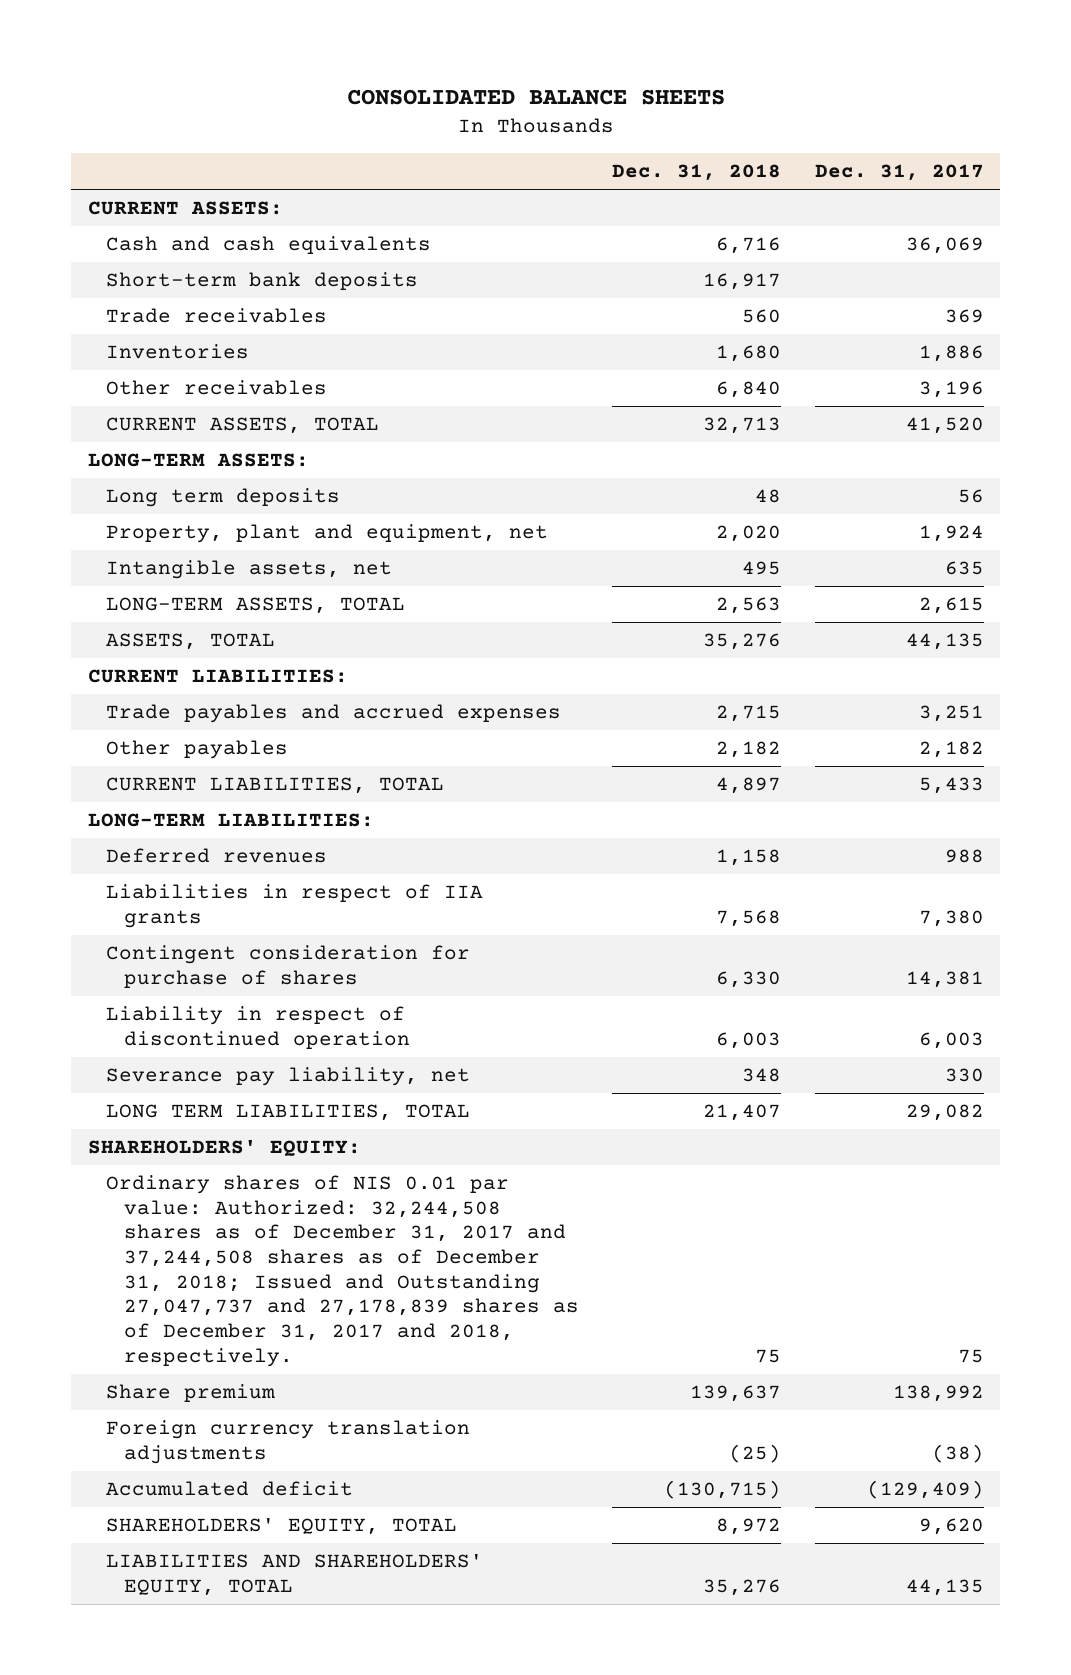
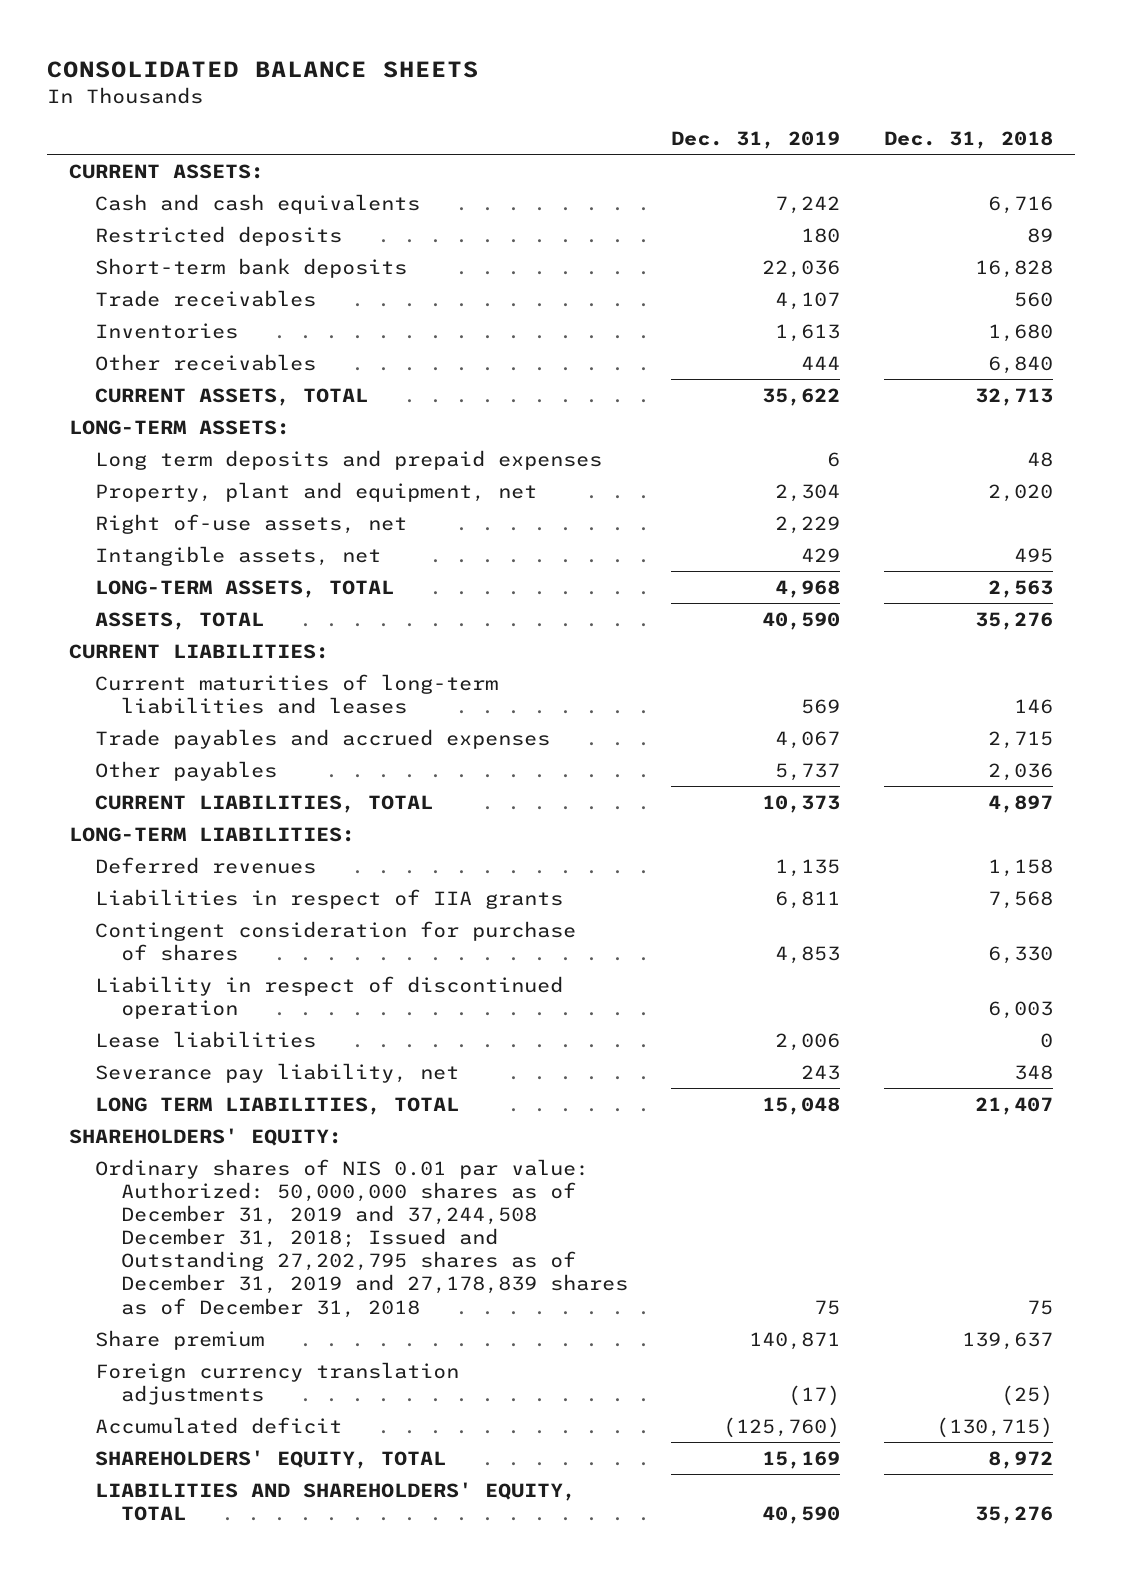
[814,163,984,181] Dec. 31, 2017 -> none
none -> [671,130,841,149] Dec. 31, 2019
none -> [94,225,342,246] Restricted deposits
[703,273,782,291] 16,917 -> [974,259,1053,278] 16,828
[105,488,340,508] Long term deposits -> [94,449,602,470] Long term deposits and prepaid expenses
none -> [94,513,407,534] Right of-use assets, net
none -> [94,673,498,715] Current maturities of long-term liabilities and leases
[716,741,782,759] 2,182 -> [987,762,1053,781] 2,036
none -> [94,1030,316,1048] Lease liabilities
[105,1175,580,1367] Ordinary shares of NIS 0.01 par value: Authorized: 32,244,508 shares as of December 31, 2017 and 37,244,508 shares as of December 31, 2018; Issued and Outstanding 27,047,737 and 27,178,839 shares as of December 31, 2017 and 2018, respectively. -> [94,1158,628,1318] Ordinary shares of NIS 0.01 par value: Authorized: 50,000,000 shares as of December 31, 2019 and 37,244,508 December 31, 2018; Issued and Outstanding 27,202,795 shares as of December 31, 2019 and 27,178,839 shares as of December 31, 2018

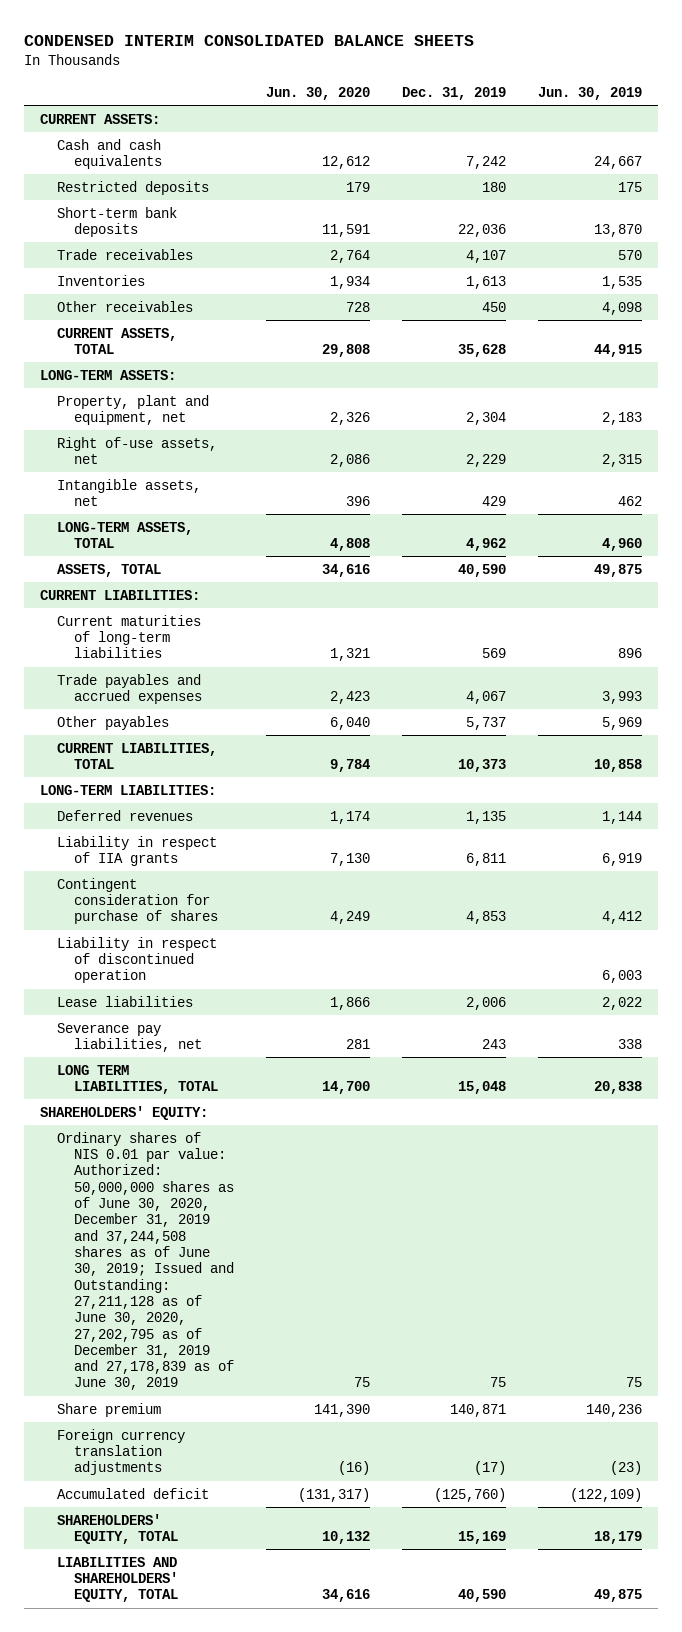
[46,60,479,78] CONSOLIDATED BALANCE SHEETS -> [24,35,475,47] CONDENSED INTERIM CONSOLIDATED BALANCE SHEETS
[883,130,1053,149] Dec. 31, 2018 -> none
none -> [265,87,370,101] Jun. 30, 2020
none -> [538,87,643,101] Jun. 30, 2019
[801,355,841,370] 444 -> [482,301,507,312] 450
[762,387,841,406] 35,622 -> [458,343,507,357] 35,628
[94,449,602,470] Long term deposits and prepaid expenses -> none
[775,579,841,598] 4,968 -> [466,537,507,551] 4,962
[94,673,498,715] Current maturities of long-term liabilities and leases -> [56,614,201,659] Current maturities of long-term liabilities
[94,888,563,909] Liabilities in respect of IIA grants -> [56,835,217,866] Liability in respect of IIA grants
[94,1062,459,1083] Severance pay liability, net -> [56,1022,202,1052] Severance pay liabilities, net
[94,1158,628,1318] Ordinary shares of NIS 0.01 par value: Authorized: 50,000,000 shares as of December 31, 2019 and 37,244,508 December 31, 2018; Issued and Outstanding 27,202,795 shares as of December 31, 2019 and 27,178,839 shares as of December 31, 2018 -> [56,1131,234,1391] Ordinary shares of NIS 0.01 par value: Authorized: 50,000,000 shares as of June 30, 2020, December 31, 2019 and 37,244,508 shares as of June 30, 2019; Issued and Outstanding: 27,211,128 as of June 30, 2020, 27,202,795 as of December 31, 2019 and 27,178,839 as of June 30, 2019

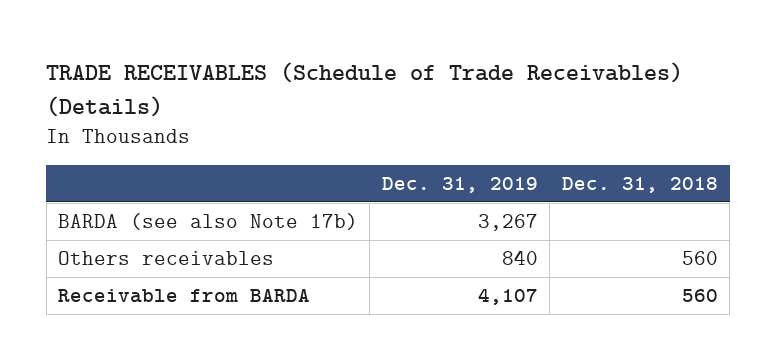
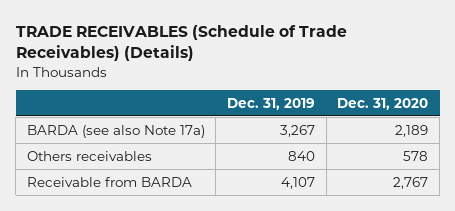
[561,176,718,193] Dec. 31, 2018 -> none
none -> [337,97,429,110] Dec. 31, 2020
[58,213,359,231] BARDA (see also Note 17b) -> [26,124,205,138] BARDA (see also Note 17a)

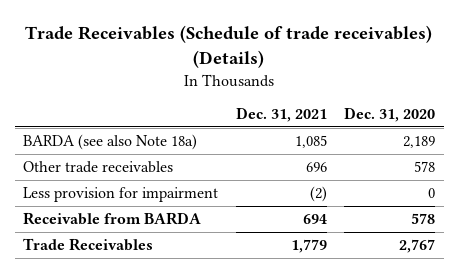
[15,24,347,62] TRADE RECEIVABLES (Schedule of Trade Receivables) (Details) -> [25,25,433,69] Trade Receivables (Schedule of trade receivables) (Details)
[227,97,316,110] Dec. 31, 2019 -> none
none -> [235,107,327,123] Dec. 31, 2021
[26,124,205,138] BARDA (see also Note 17a) -> [23,133,198,150] BARDA (see also Note 18a)
[26,150,152,161] Others receivables -> [23,160,174,173] Other trade receivables
none -> [23,186,219,202] Less provision for impairment
[393,176,429,189] 2,767 -> [411,212,436,224] 578
none -> [23,237,154,251] Trade Receivables

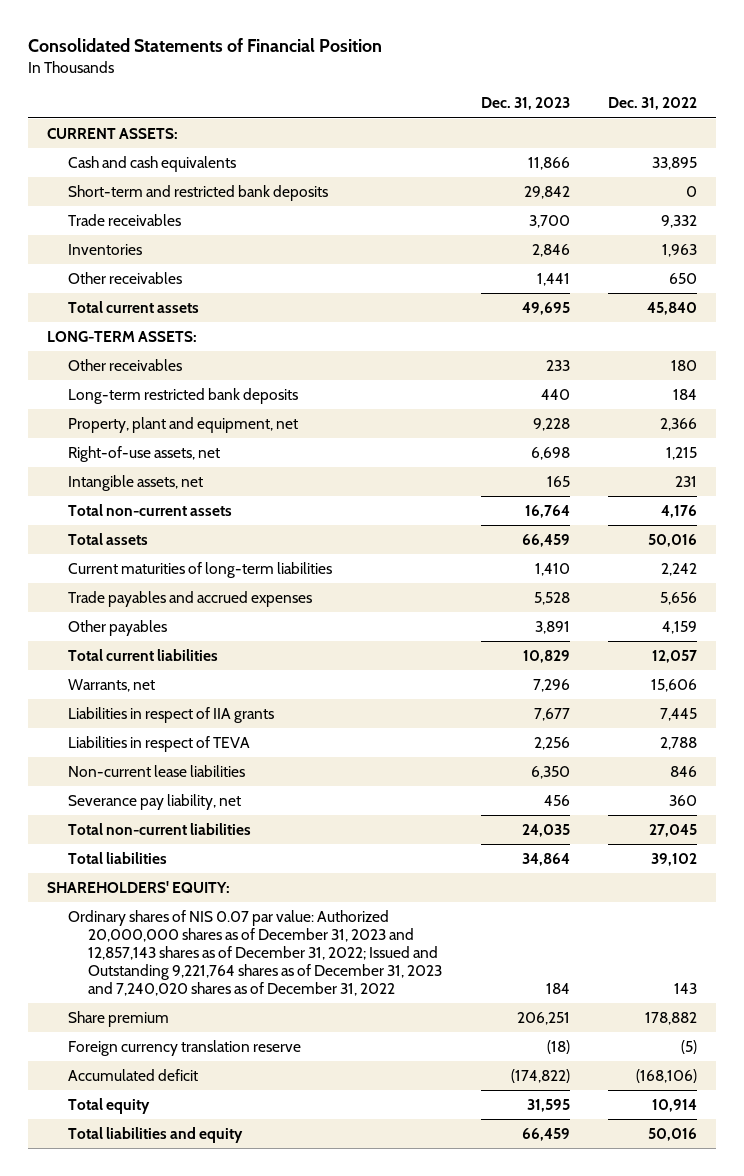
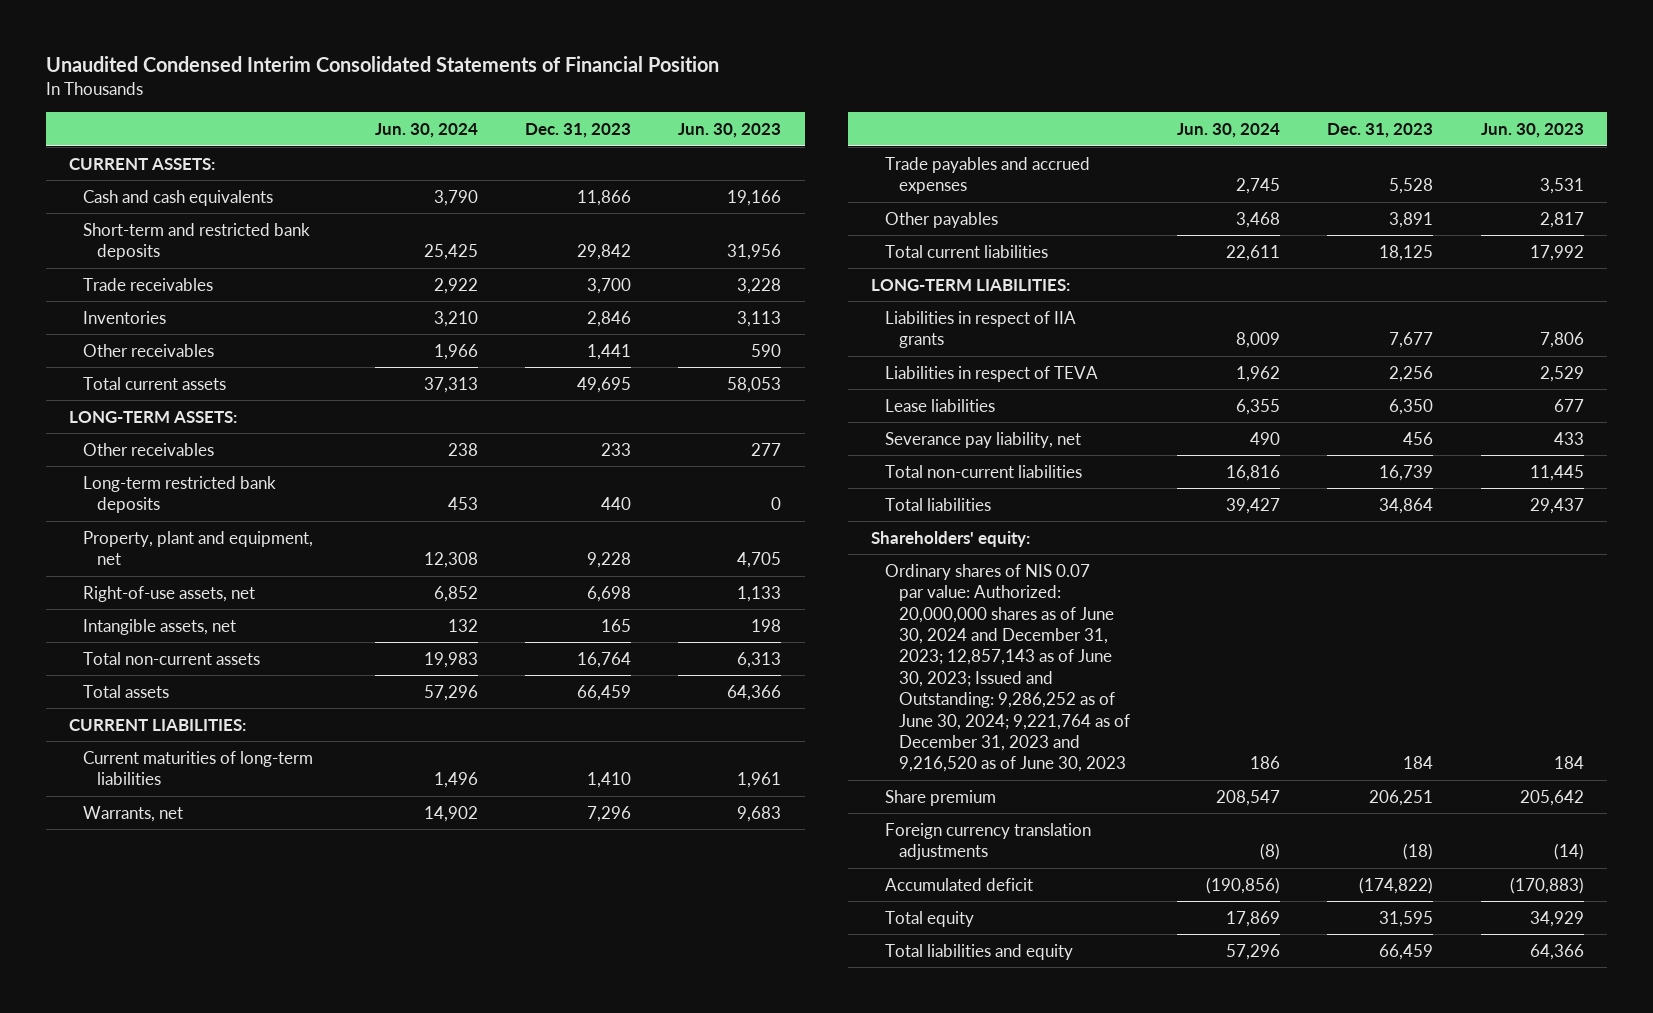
[28,38,383,53] Consolidated Statements of Financial Position -> [45,56,719,73] Unaudited Condensed Interim Consolidated Statements of Financial Position
[608,97,698,111] Dec. 31, 2022 -> none
none -> [374,123,478,139] Jun. 30, 2024
none -> [678,123,782,139] Jun. 30, 2023
none -> [69,718,247,731] CURRENT LIABILITIES:
[67,679,155,693] Warrants, net -> [82,805,183,822] Warrants, net
[522,650,570,664] 10,829 -> [1379,244,1434,261] 18,125
none -> [871,278,1071,291] LONG-TERM LIABILITIES:
[67,765,245,778] Non-current lease liabilities -> [885,398,996,412] Lease liabilities
[521,824,570,838] 24,035 -> [1379,464,1434,481] 16,739
[47,881,231,894] SHAREHOLDERS' EQUITY: -> [871,530,1031,547] Shareholders' equity:
[67,910,443,997] Ordinary shares of NIS 0.07 par value: Authorized 20,000,000 shares as of December 31, 2023 and 12,857,143 shares as of December 31, 2022; Issued and Outstanding 9,221,764 shares as of December 31, 2023 and 7,240,020 shares as of December 31, 2022 -> [885,563,1130,773] Ordinary shares of NIS 0.07 par value: Authorized: 20,000,000 shares as of June 30, 2024 and December 31, 2023; 12,857,143 as of June 30, 2023; Issued and Outstanding: 9,286,252 as of June 30, 2024; 9,221,764 as of December 31, 2023 and 9,216,520 as of June 30, 2023
[67,1040,301,1057] Foreign currency translation reserve -> [885,822,1092,861] Foreign currency translation adjustments

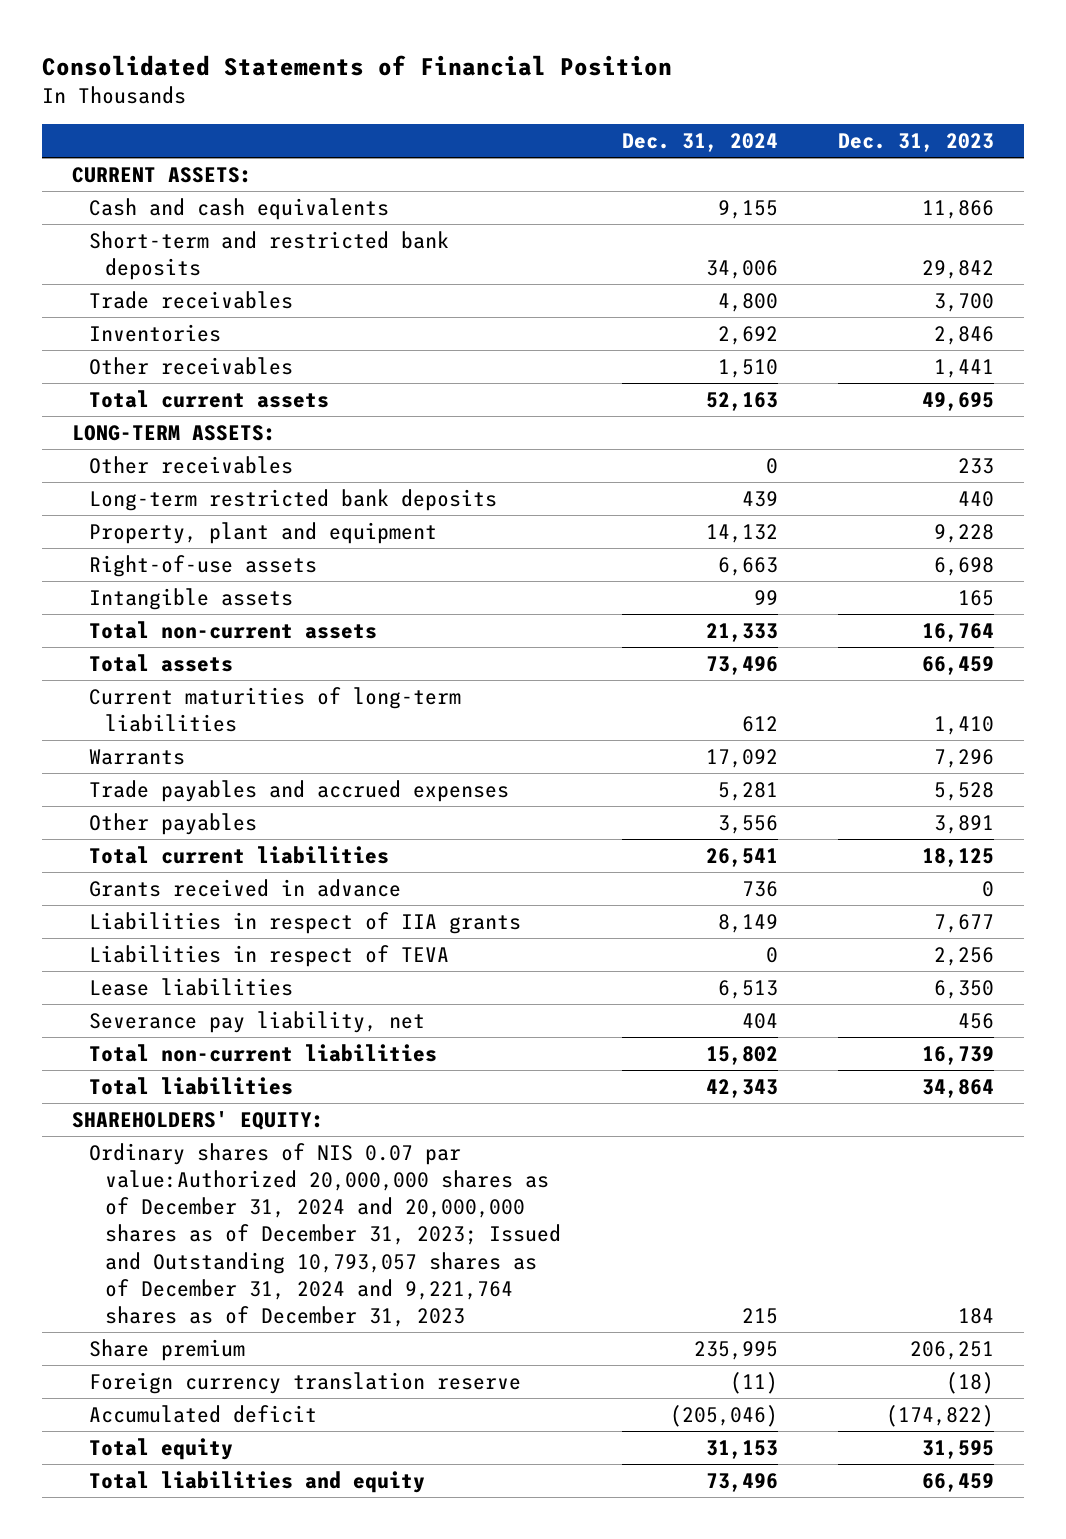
[45,56,719,73] Unaudited Condensed Interim Consolidated Statements of Financial Position -> [42,54,673,76] Consolidated Statements of Financial Position
[374,123,478,139] Jun. 30, 2024 -> none
[678,123,782,139] Jun. 30, 2023 -> none
none -> [621,132,778,152] Dec. 31, 2024
[82,530,313,566] Property, plant and equipment, net -> [88,521,437,544] Property, plant and equipment
[82,585,255,602] Right-of-use assets, net -> [88,554,317,577] Right-of-use assets
[82,618,236,635] Intangible assets, net -> [88,587,293,610] Intangible assets
[69,718,247,731] CURRENT LIABILITIES: -> none
[82,805,183,822] Warrants, net -> [88,748,185,765] Warrants
[871,278,1071,291] LONG-TERM LIABILITIES: -> none
none -> [88,878,401,897] Grants received in advance
[871,530,1031,547] Shareholders' equity: -> [72,1110,325,1130] SHAREHOLDERS' EQUITY:
[885,563,1130,773] Ordinary shares of NIS 0.07 par value: Authorized: 20,000,000 shares as of June 30, 2024 and December 31, 2023; 12,857,143 as of June 30, 2023; Issued and Outstanding: 9,286,252 as of June 30, 2024; 9,221,764 as of December 31, 2023 and 9,216,520 as of June 30, 2023 -> [88,1142,562,1328] Ordinary shares of NIS 0.07 par value:Authorized 20,000,000 shares as of December 31, 2024 and 20,000,000 shares as of December 31, 2023; Issued and Outstanding 10,793,057 shares as of December 31, 2024 and 9,221,764 shares as of December 31, 2023
[885,822,1092,861] Foreign currency translation adjustments -> [88,1371,521,1394] Foreign currency translation reserve

